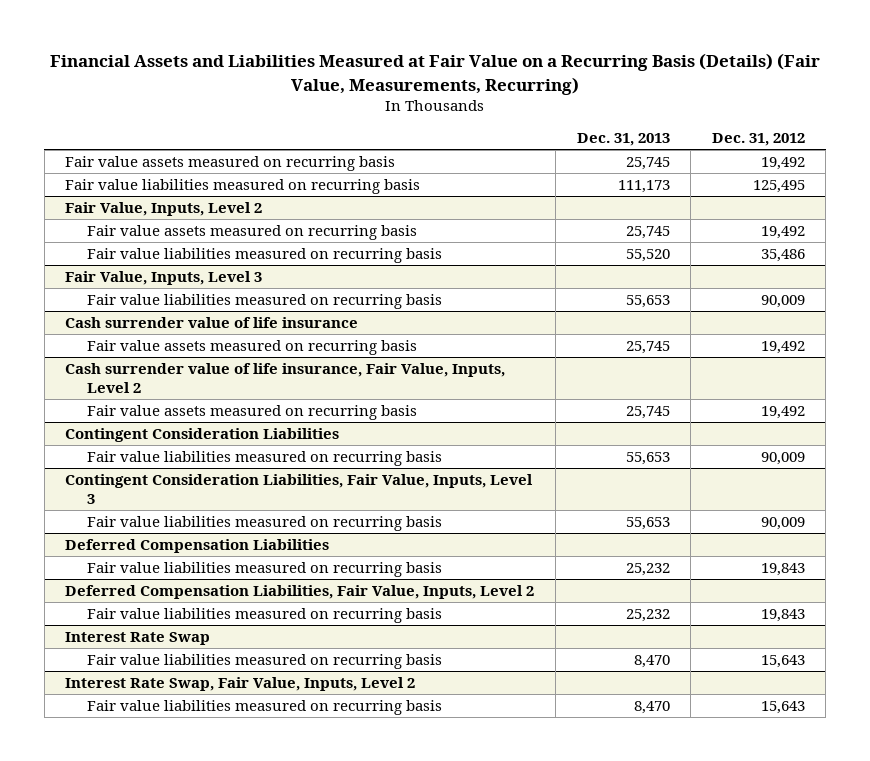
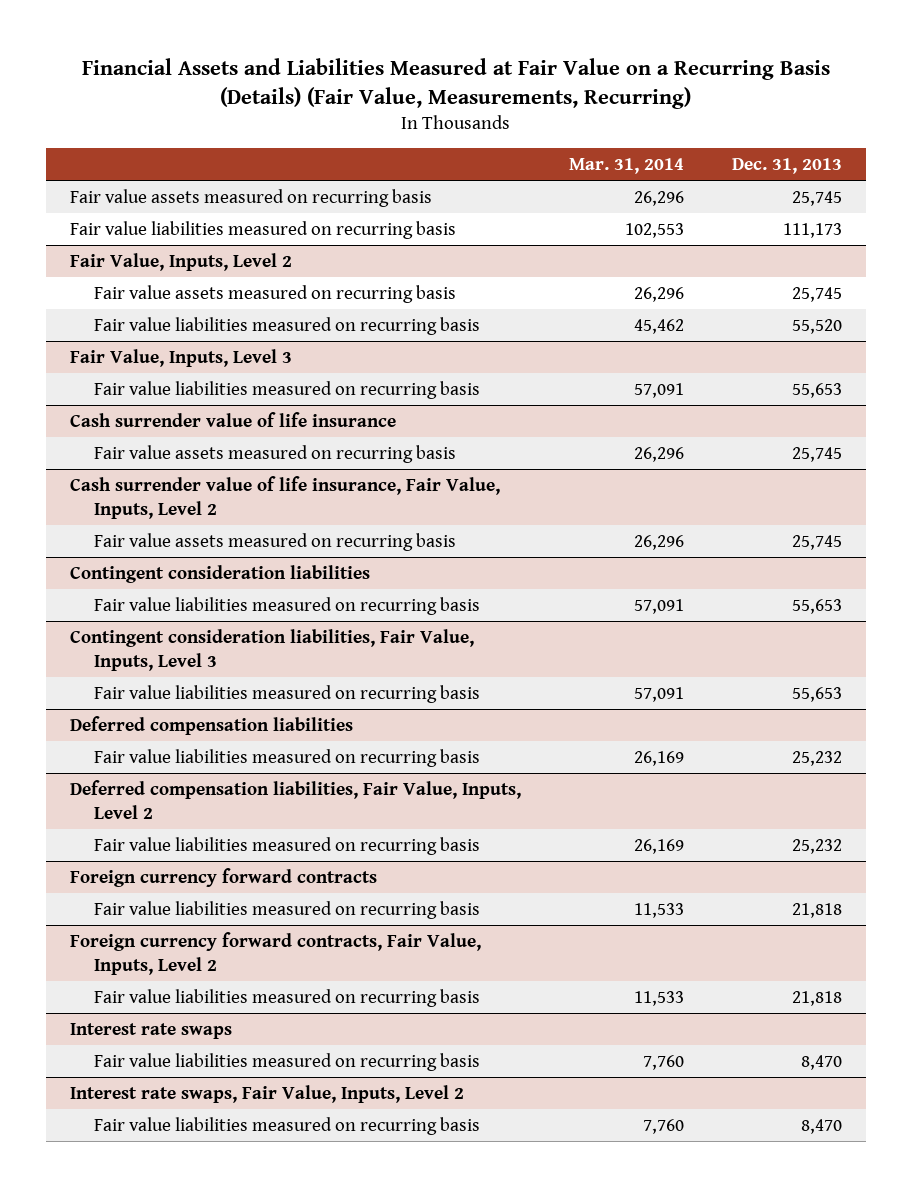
[711,132,805,146] Dec. 31, 2012 -> none
none -> [569,157,685,174] Mar. 31, 2014
[65,428,340,443] Contingent Consideration Liabilities -> [69,564,370,583] Contingent consideration liabilities
[65,474,534,504] Contingent Consideration Liabilities, Fair Value, Inputs, Level 3 -> [69,628,474,671] Contingent consideration liabilities, Fair Value, Inputs, Level 3
[65,539,330,554] Deferred Compensation Liabilities -> [69,715,353,735] Deferred compensation liabilities
[65,585,535,600] Deferred Compensation Liabilities, Fair Value, Inputs, Level 2 -> [69,779,521,819] Deferred compensation liabilities, Fair Value, Inputs, Level 2
none -> [69,867,377,887] Foreign currency forward contracts
none -> [94,900,481,919] Fair value liabilities measured on recurring basis
none -> [69,931,481,975] Foreign currency forward contracts, Fair Value, Inputs, Level 2
none -> [94,988,481,1007] Fair value liabilities measured on recurring basis
[65,632,211,646] Interest Rate Swap -> [69,1022,232,1039] Interest rate swaps
[65,677,416,692] Interest Rate Swap, Fair Value, Inputs, Level 2 -> [69,1084,464,1103] Interest rate swaps, Fair Value, Inputs, Level 2

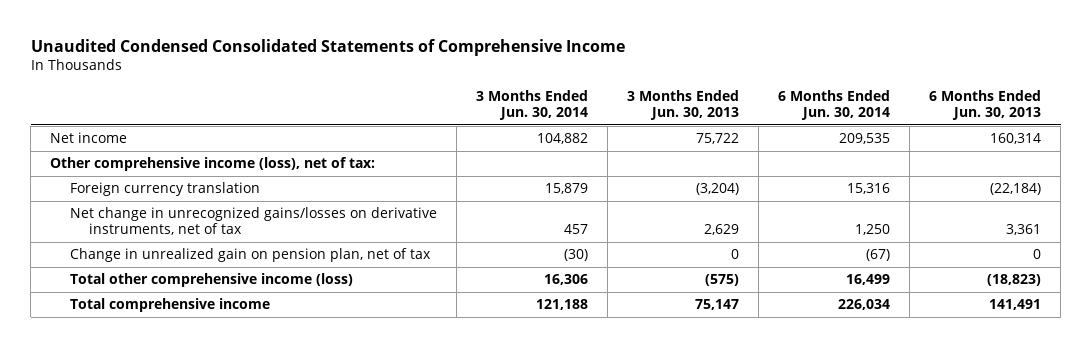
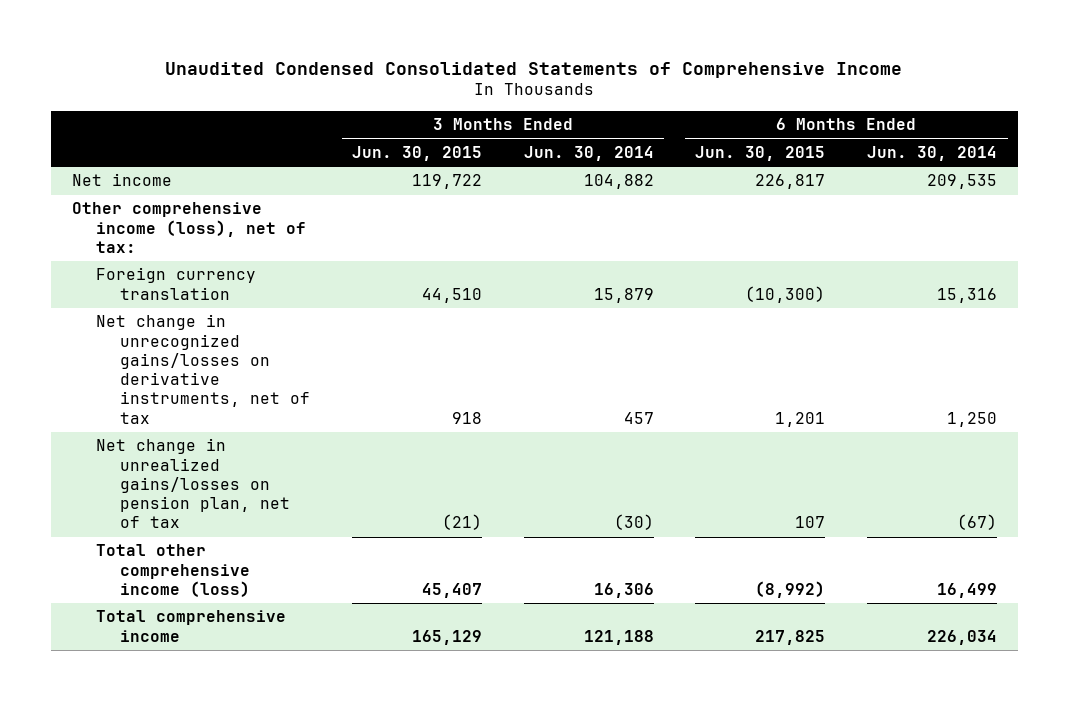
[626,89,739,120] 3 Months Ended Jun. 30, 2013 -> none
[929,89,1042,120] 6 Months Ended Jun. 30, 2013 -> none
none -> [351,145,482,161] Jun. 30, 2015
none -> [695,145,826,161] Jun. 30, 2015
[69,248,431,263] Change in unrealized gain on pension plan, net of tax -> [95,438,291,529] Net change in unrealized gains/losses on pension plan, net of tax

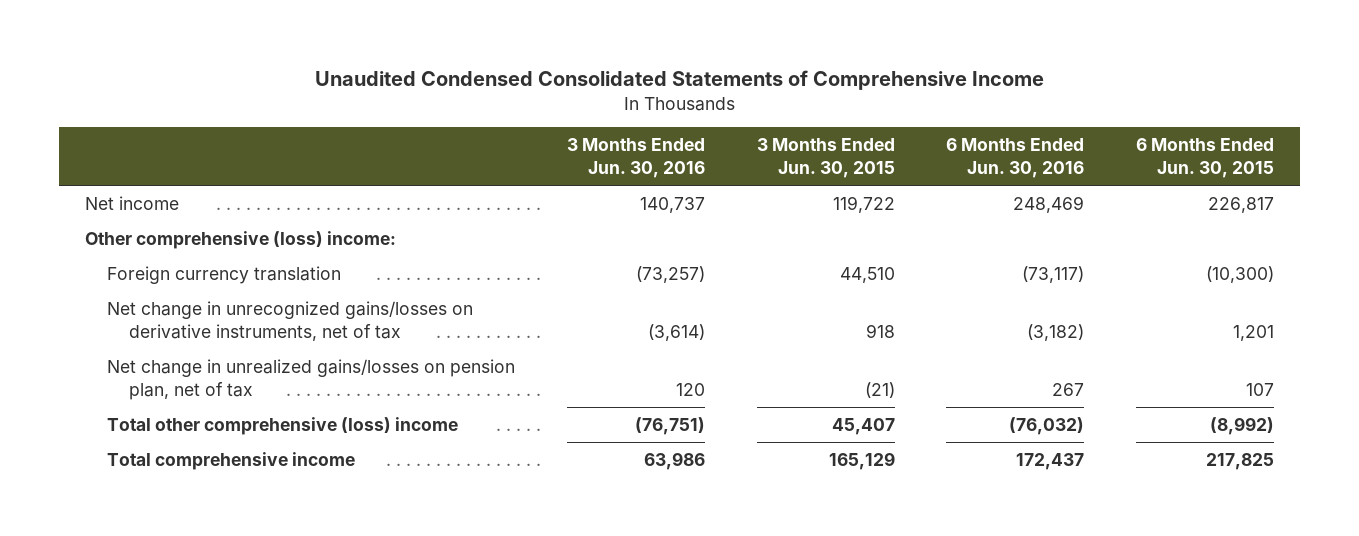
[523,145,654,161] Jun. 30, 2014 -> none
[867,145,998,161] Jun. 30, 2014 -> none
none -> [566,138,705,179] 3 Months Ended Jun. 30, 2016
none -> [946,138,1085,179] 6 Months Ended Jun. 30, 2016
[71,202,306,253] Other comprehensive income (loss), net of tax: -> [84,231,396,250] Other comprehensive (loss) income:
[95,544,251,597] Total other comprehensive income (loss) -> [106,417,458,436] Total other comprehensive (loss) income

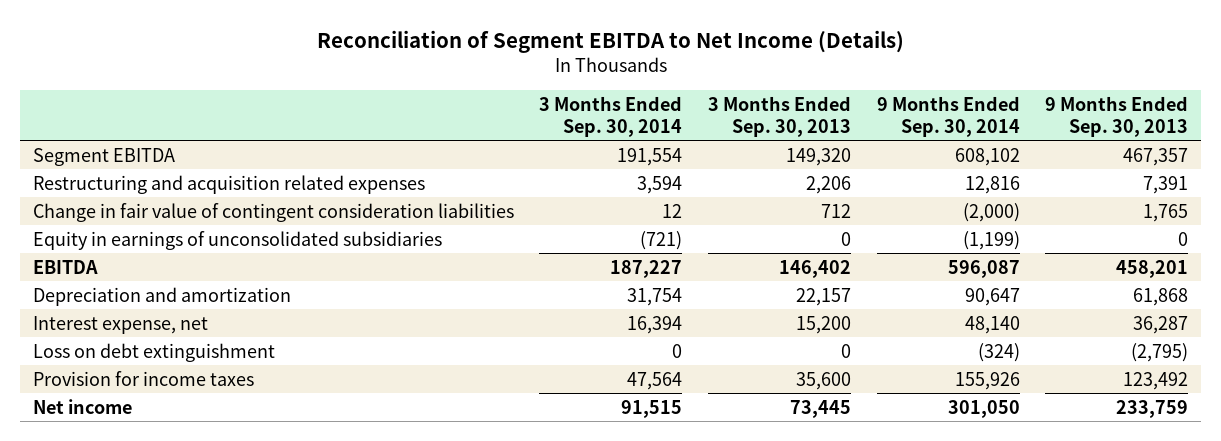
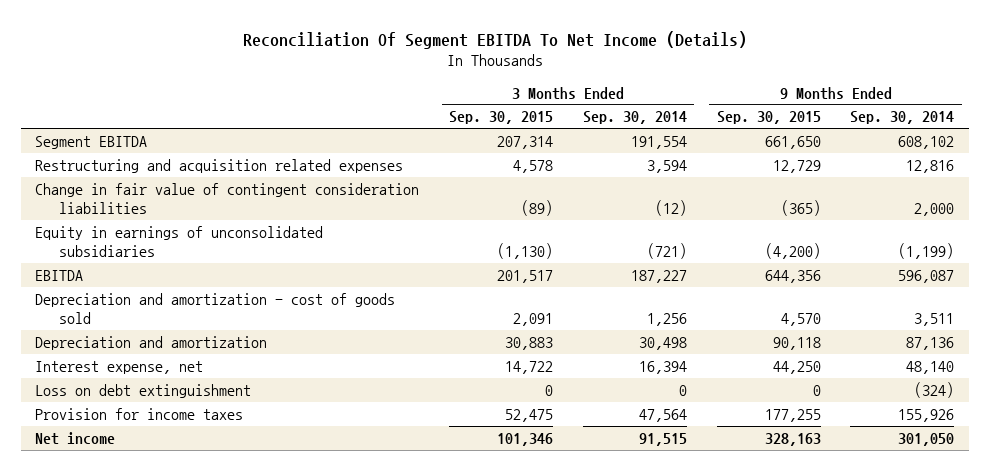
[316,29,904,53] Reconciliation of Segment EBITDA to Net Income (Details) -> [242,30,747,49] Reconciliation Of Segment EBITDA To Net Income (Details)
[708,95,852,137] 3 Months Ended Sep. 30, 2013 -> none
[1045,95,1189,137] 9 Months Ended Sep. 30, 2013 -> none
none -> [449,111,554,125] Sep. 30, 2015
none -> [716,111,821,125] Sep. 30, 2015
[662,203,683,218] 12 -> [654,199,687,216] (12)
[962,202,1020,222] (2,000) -> [914,202,955,216] 2,000
none -> [35,292,396,324] Depreciation and amortization - cost of goods sold
[627,287,683,306] 31,754 -> [638,336,687,350] 30,498
[964,287,1020,306] 90,647 -> [906,336,955,350] 87,136

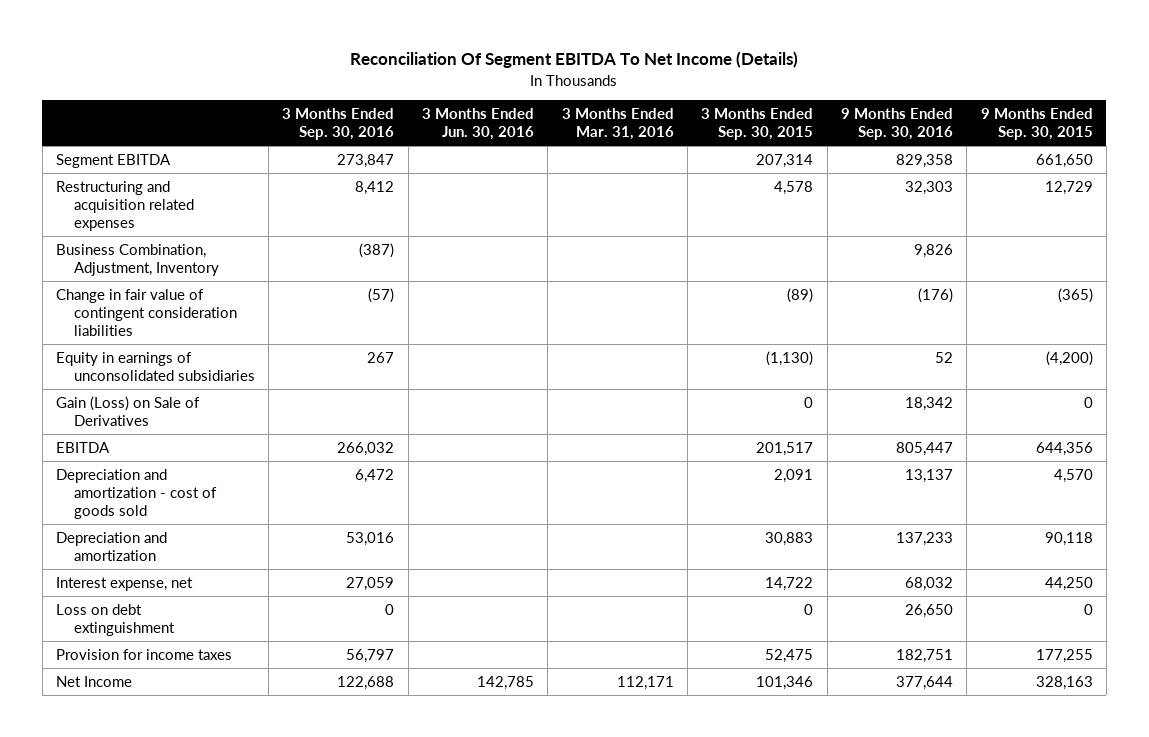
[582,111,687,125] Sep. 30, 2014 -> none
[850,111,955,125] Sep. 30, 2014 -> none
none -> [282,108,395,141] 3 Months Ended Sep. 30, 2016
none -> [421,108,534,141] 3 Months Ended Jun. 30, 2016
none -> [561,108,674,141] 3 Months Ended Mar. 31, 2016
none -> [840,108,953,141] 9 Months Ended Sep. 30, 2016
none -> [56,243,219,276] Business Combination, Adjustment, Inventory
none -> [56,395,201,426] Gain (Loss) on Sale of Derivatives
[35,431,116,445] Net income -> [56,675,133,687] Net Income

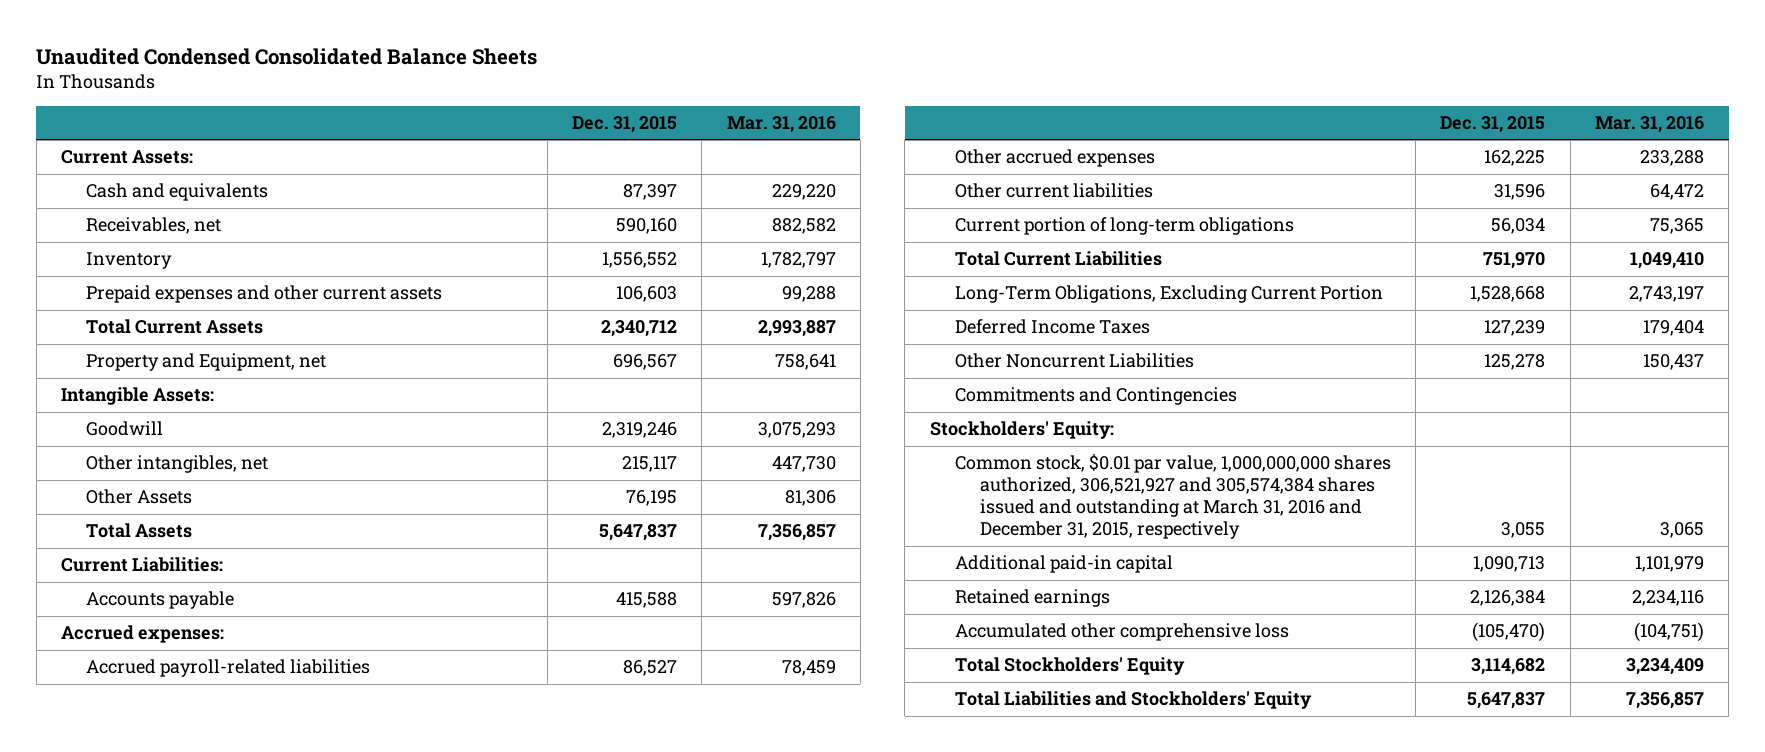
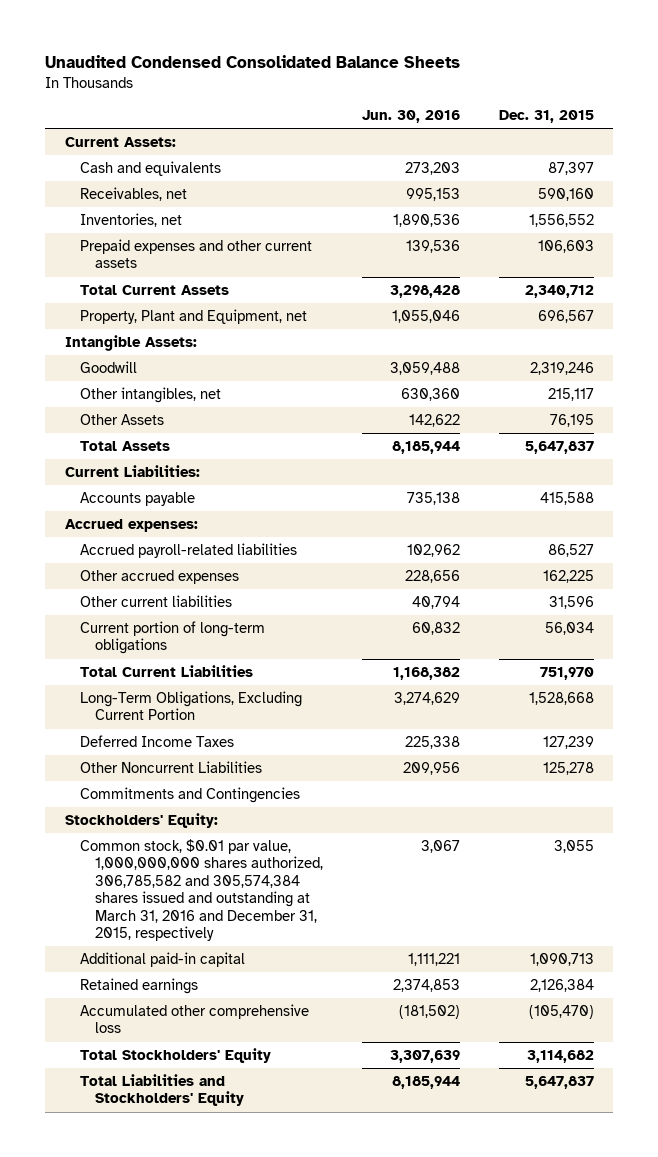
[726,115,836,133] Mar. 31, 2016 -> none
none -> [361,110,460,124] Jun. 30, 2016
[86,252,173,270] Inventory -> [79,213,182,228] Inventories, net
[86,353,327,372] Property and Equipment, net -> [79,309,307,325] Property, Plant and Equipment, net
[954,454,1391,540] Common stock, $0.01 par value, 1,000,000,000 shares authorized, 306,521,927 and 305,574,384 shares issued and outstanding at March 31, 2016 and December 31, 2015, respectively -> [79,839,323,942] Common stock, $0.01 par value, 1,000,000,000 shares authorized, 306,785,582 and 305,574,384 shares issued and outstanding at March 31, 2016 and December 31, 2015, respectively

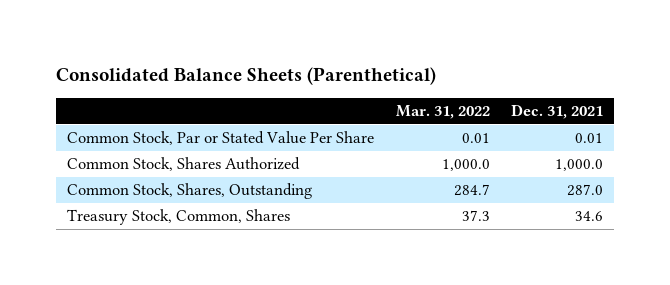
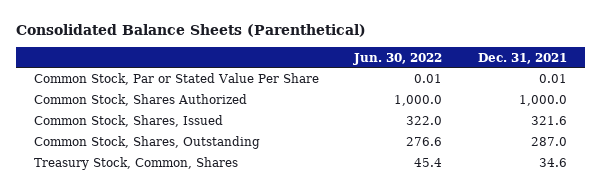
[395,104,490,119] Mar. 31, 2022 -> none
none -> [353,52,443,65] Jun. 30, 2022
none -> [33,114,223,127] Common Stock, Shares, Issued

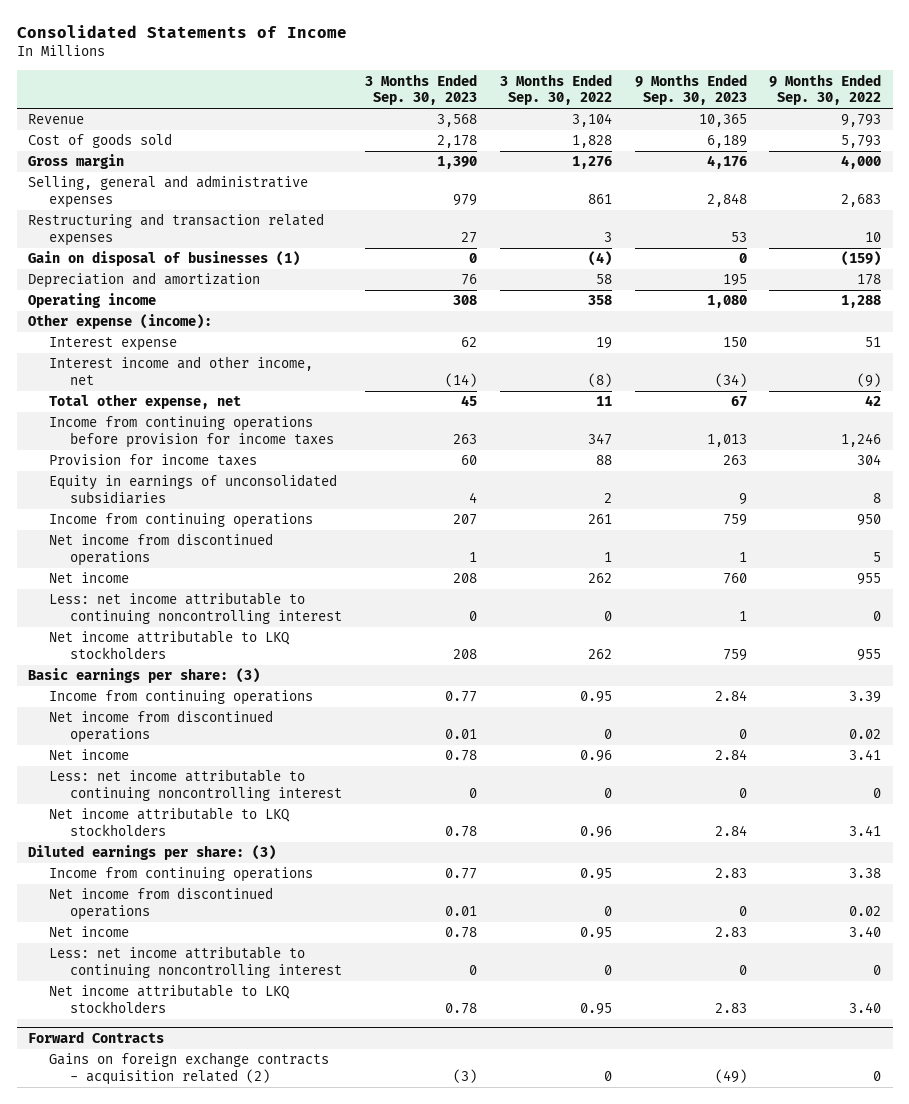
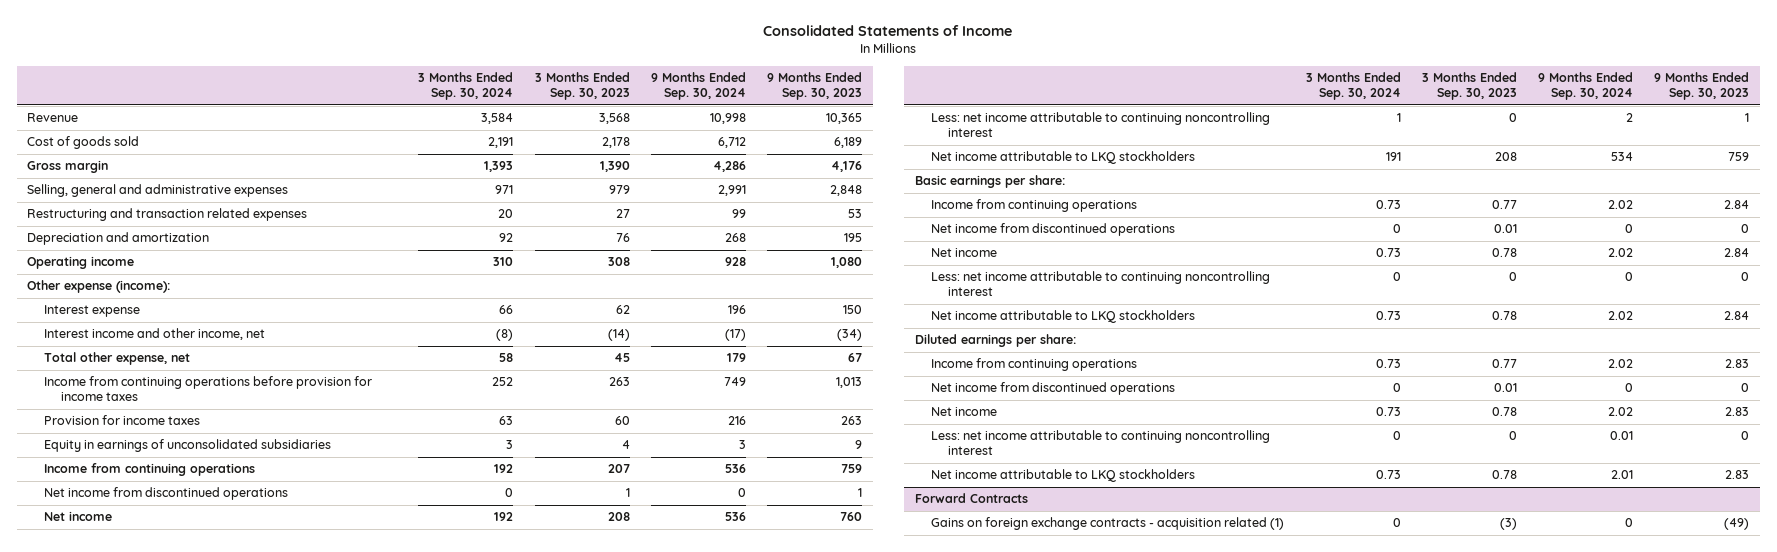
[499,73,612,106] 3 Months Ended Sep. 30, 2022 -> none
[769,73,882,106] 9 Months Ended Sep. 30, 2022 -> none
none -> [418,72,514,101] 3 Months Ended Sep. 30, 2024
none -> [650,72,746,101] 9 Months Ended Sep. 30, 2024
[28,251,301,267] Gain on disposal of businesses (1) -> none
[28,668,261,684] Basic earnings per share: (3) -> [914,175,1065,189] Basic earnings per share:
[28,845,277,861] Diluted earnings per share: (3) -> [914,334,1076,348] Diluted earnings per share:
[49,1052,330,1086] Gains on foreign exchange contracts - acquisition related (2) -> [931,517,1285,531] Gains on foreign exchange contracts - acquisition related (1)

